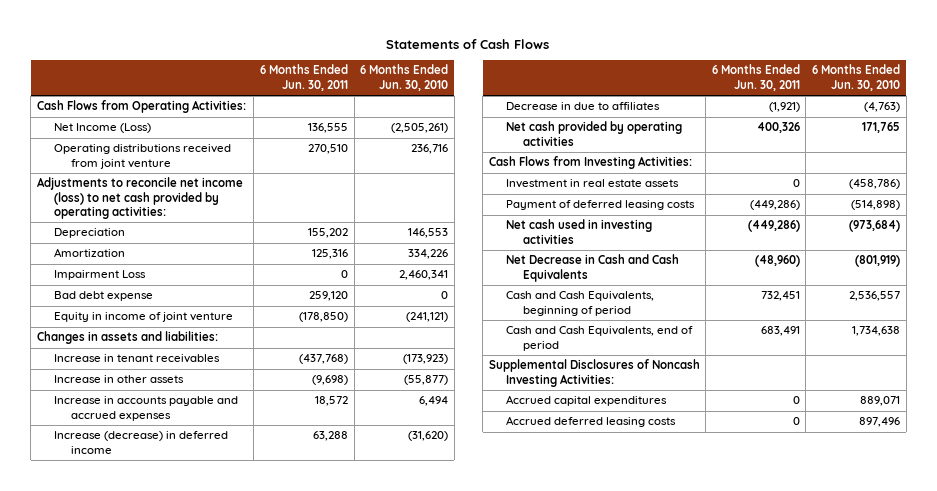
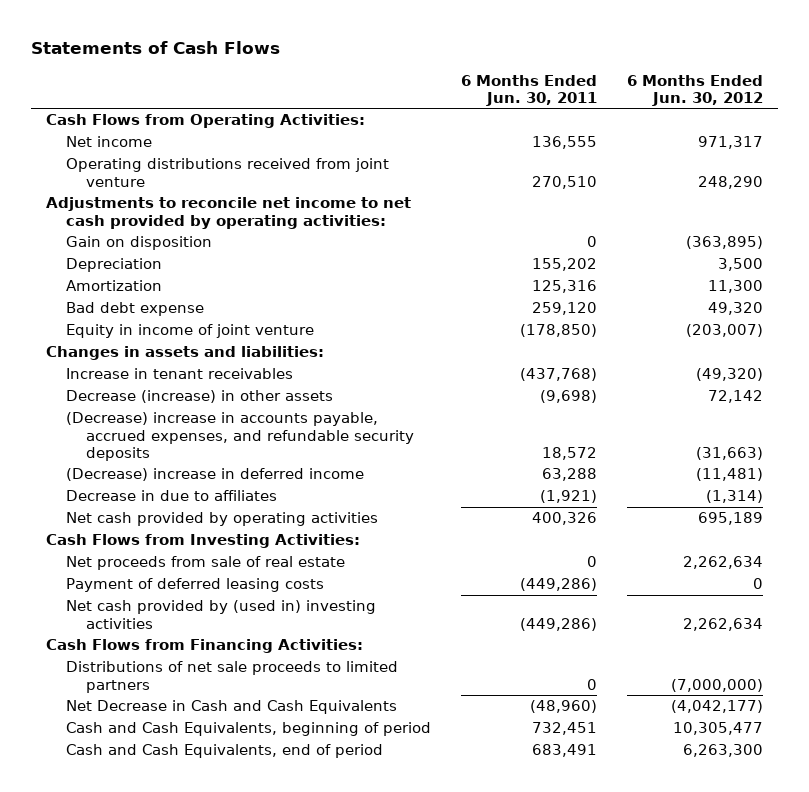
[360,64,449,91] 6 Months Ended Jun. 30, 2010 -> none
none -> [627,74,764,106] 6 Months Ended Jun. 30, 2012
[53,123,151,134] Net Income (Loss) -> [66,136,153,148] Net income
[36,177,243,220] Adjustments to reconcile net income (loss) to net cash provided by operating activities: -> [46,197,412,229] Adjustments to reconcile net income to net cash provided by operating activities:
none -> [66,236,213,251] Gain on disposition
[53,270,146,281] Impairment Loss -> none
[53,375,184,384] Increase in other assets -> [66,390,334,404] Decrease (increase) in other assets
[53,396,238,421] Increase in accounts payable and accrued expenses -> [66,412,415,461] (Decrease) increase in accounts payable, accrued expenses, and refundable security deposits
[53,431,228,454] Increase (decrease) in deferred income -> [66,468,365,482] (Decrease) increase in deferred income
[505,179,679,189] Investment in real estate assets -> none
none -> [66,556,346,571] Net proceeds from sale of real estate
[505,219,652,244] Net cash used in investing activities -> [66,600,377,629] Net cash provided by (used in) investing activities
none -> [46,639,364,654] Cash Flows from Financing Activities:
none -> [66,661,399,693] Distributions of net sale proceeds to limited partners
[488,359,700,387] Supplemental Disclosures of Noncash Investing Activities: -> none
[505,395,667,407] Accrued capital expenditures -> none
[505,416,676,428] Accrued deferred leasing costs -> none

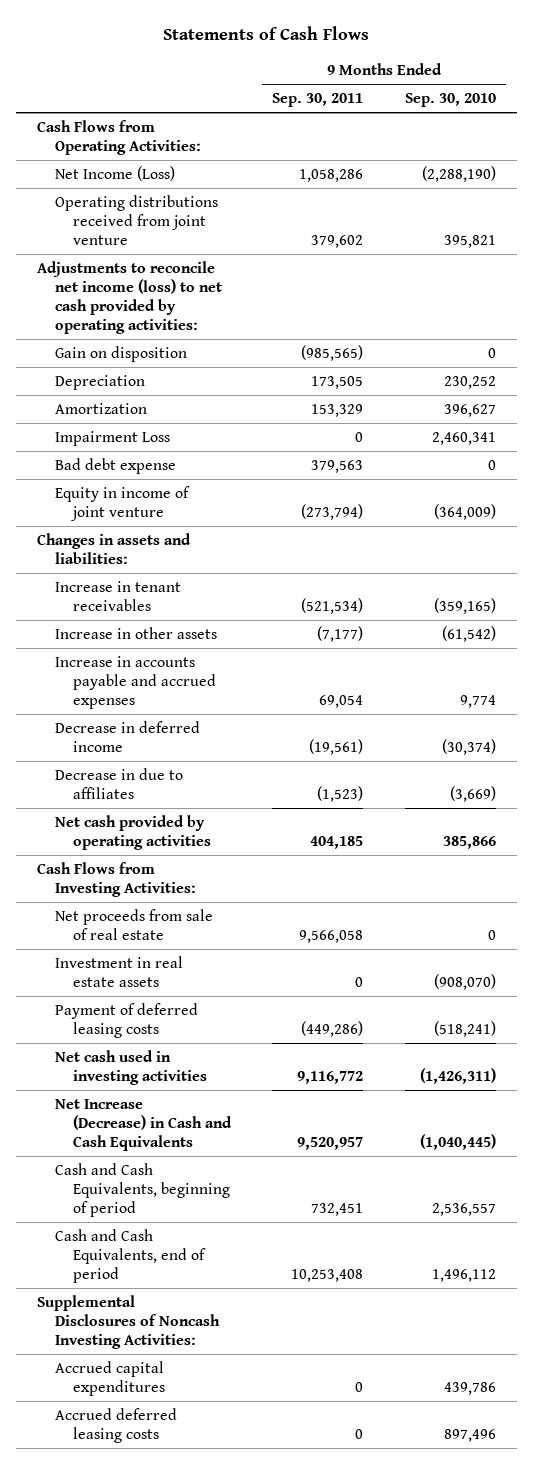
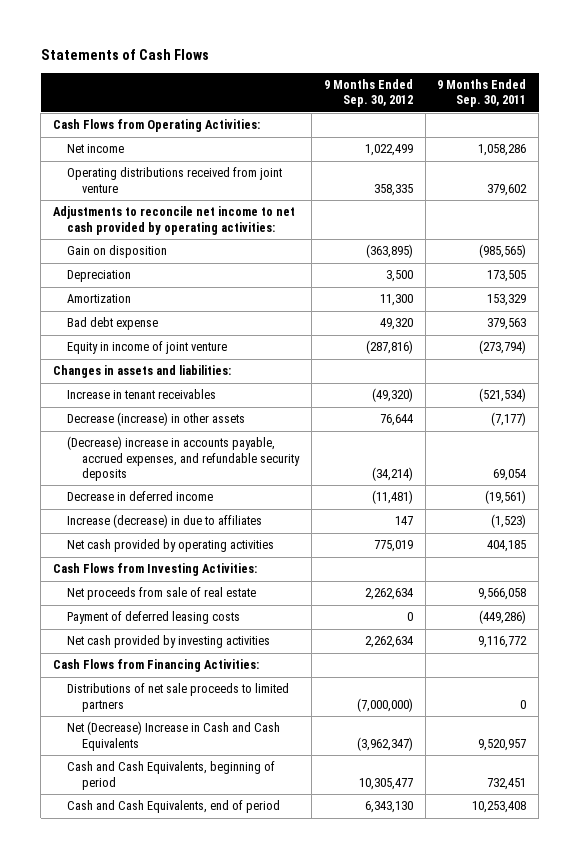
[404,93,496,108] Sep. 30, 2010 -> none
none -> [323,79,413,108] 9 Months Ended Sep. 30, 2012
[55,165,176,181] Net Income (Loss) -> [67,144,125,154] Net income
[37,260,223,334] Adjustments to reconcile net income (loss) to net cash provided by operating activities: -> [53,206,296,235] Adjustments to reconcile net income to net cash provided by operating activities:
[55,430,171,446] Impairment Loss -> none
[55,626,218,639] Increase in other assets -> [67,412,246,427] Decrease (increase) in other assets
[55,655,216,709] Increase in accounts payable and accrued expenses -> [67,436,300,481] (Decrease) increase in accounts payable, accrued expenses, and refundable security deposits
[55,767,184,799] Decrease in due to affiliates -> [67,514,263,529] Increase (decrease) in due to affiliates
[55,955,184,987] Investment in real estate assets -> none
[55,1049,207,1085] Net cash used in investing activities -> [67,635,271,649] Net cash provided by investing activities
none -> [53,659,260,673] Cash Flows from Financing Activities:
none -> [67,683,290,712] Distributions of net sale proceeds to limited partners
[55,1098,232,1151] Net Increase (Decrease) in Cash and Cash Equivalents -> [67,721,281,751] Net (Decrease) Increase in Cash and Cash Equivalents
[37,1294,221,1349] Supplemental Disclosures of Noncash Investing Activities: -> none
[55,1360,165,1396] Accrued capital expenditures -> none
[55,1407,178,1443] Accrued deferred leasing costs -> none

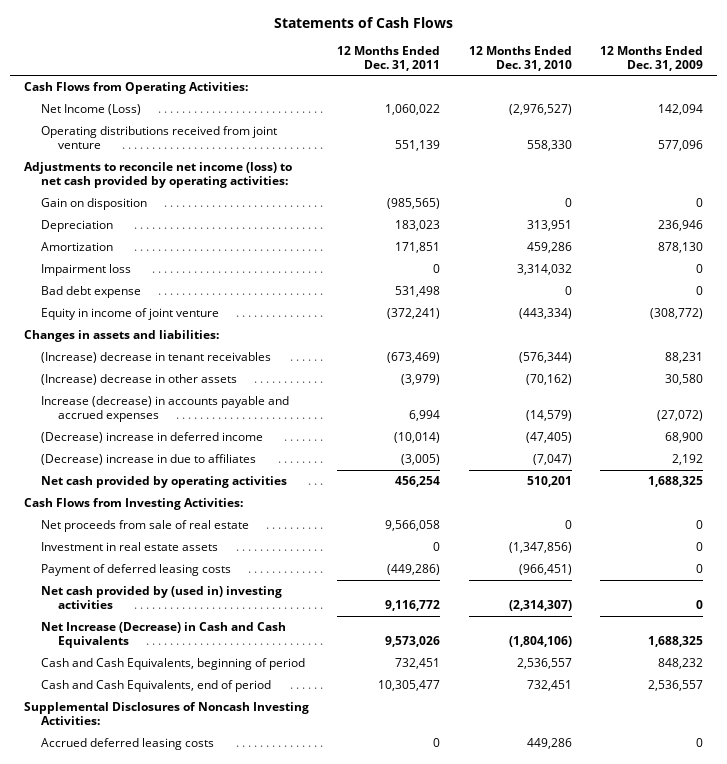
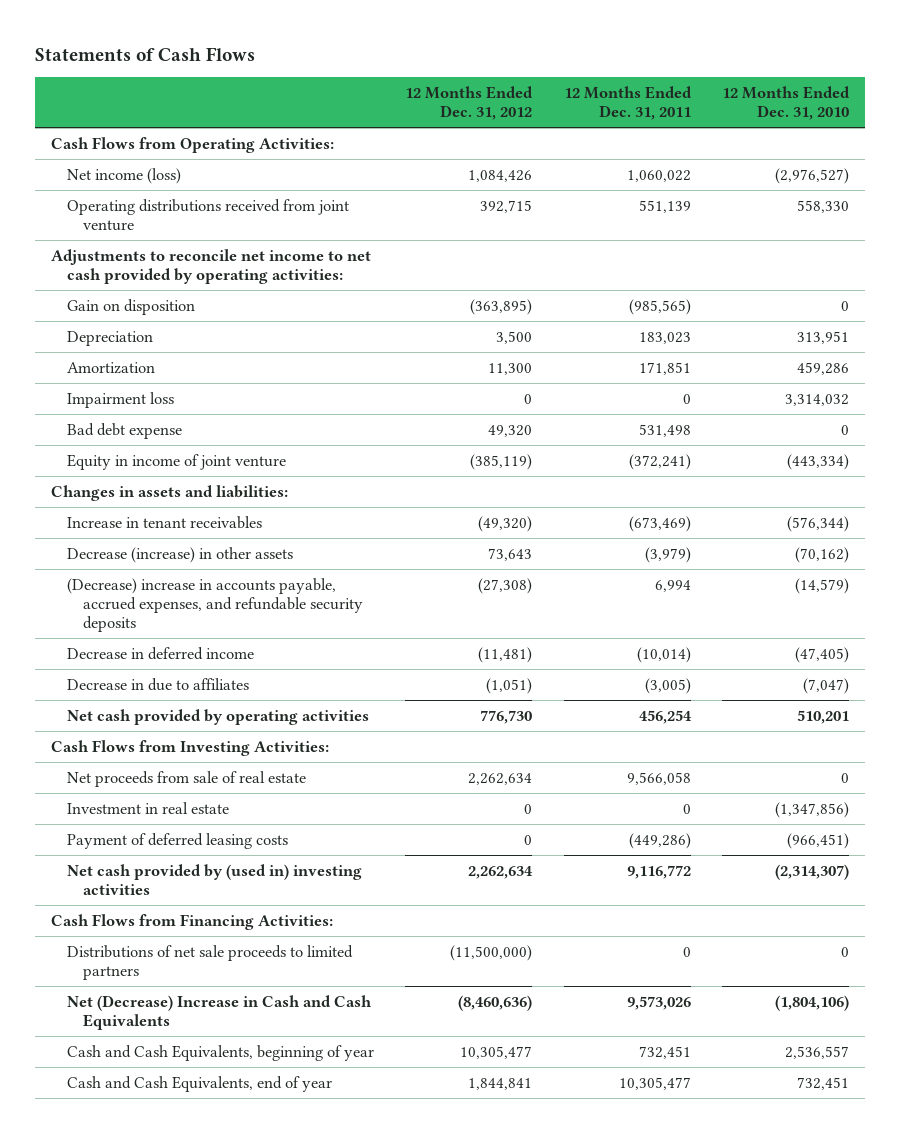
[599,45,703,71] 12 Months Ended Dec. 31, 2009 -> none
none -> [405,85,534,121] 12 Months Ended Dec. 31, 2012
[40,103,141,115] Net Income (Loss) -> [66,167,181,184] Net income (loss)
[24,161,293,189] Adjustments to reconcile net income (loss) to net cash provided by operating activities: -> [50,248,371,284] Adjustments to reconcile net income to net cash provided by operating activities:
[40,351,271,363] (Increase) decrease in tenant receivables -> [66,515,262,529] Increase in tenant receivables
[40,373,237,385] (Increase) decrease in other assets -> [66,546,293,563] Decrease (increase) in other assets
[40,395,289,423] Increase (decrease) in accounts payable and accrued expenses -> [66,577,363,633] (Decrease) increase in accounts payable, accrued expenses, and refundable security deposits
[40,431,263,443] (Decrease) increase in deferred income -> [66,646,254,660] Decrease in deferred income
[40,453,256,465] (Decrease) increase in due to affiliates -> [66,677,249,691] Decrease in due to affiliates
[40,541,218,551] Investment in real estate assets -> [66,801,229,814] Investment in real estate
[24,701,310,726] Supplemental Disclosures of Noncash Investing Activities: -> none
[40,737,214,750] Accrued deferred leasing costs -> none
none -> [50,913,333,930] Cash Flows from Financing Activities:
none -> [66,944,353,980] Distributions of net sale proceeds to limited partners
[40,621,286,649] Net Increase (Decrease) in Cash and Cash Equivalents -> [66,994,372,1030] Net (Decrease) Increase in Cash and Cash Equivalents
[40,657,305,670] Cash and Cash Equivalents, beginning of period -> [66,1044,374,1061] Cash and Cash Equivalents, beginning of year
[40,679,271,692] Cash and Cash Equivalents, end of period -> [66,1075,332,1092] Cash and Cash Equivalents, end of year

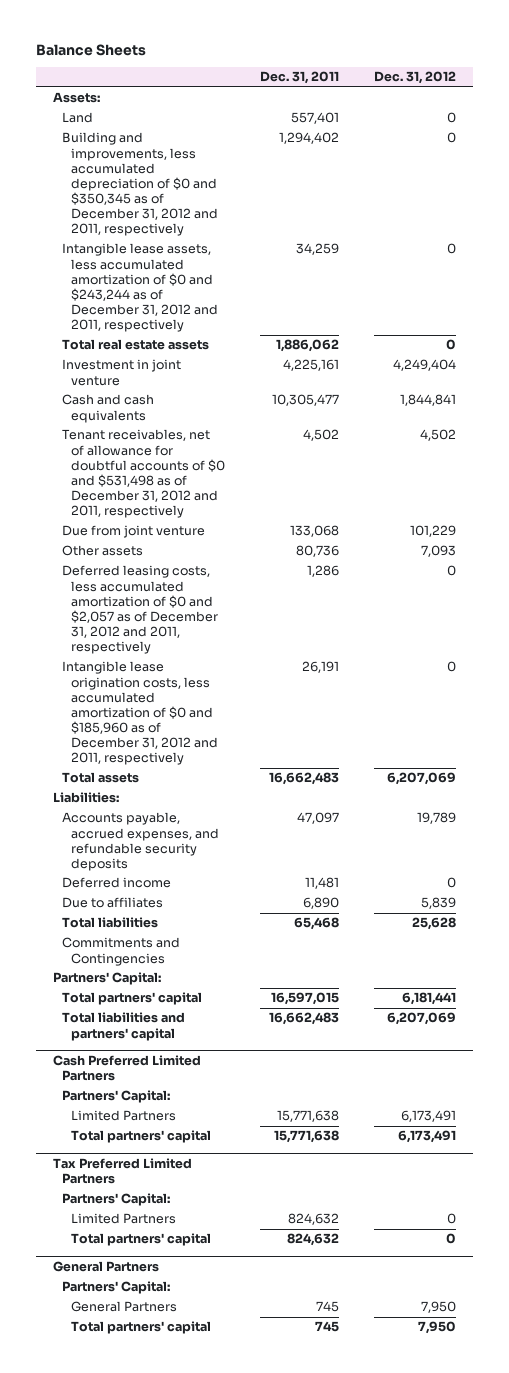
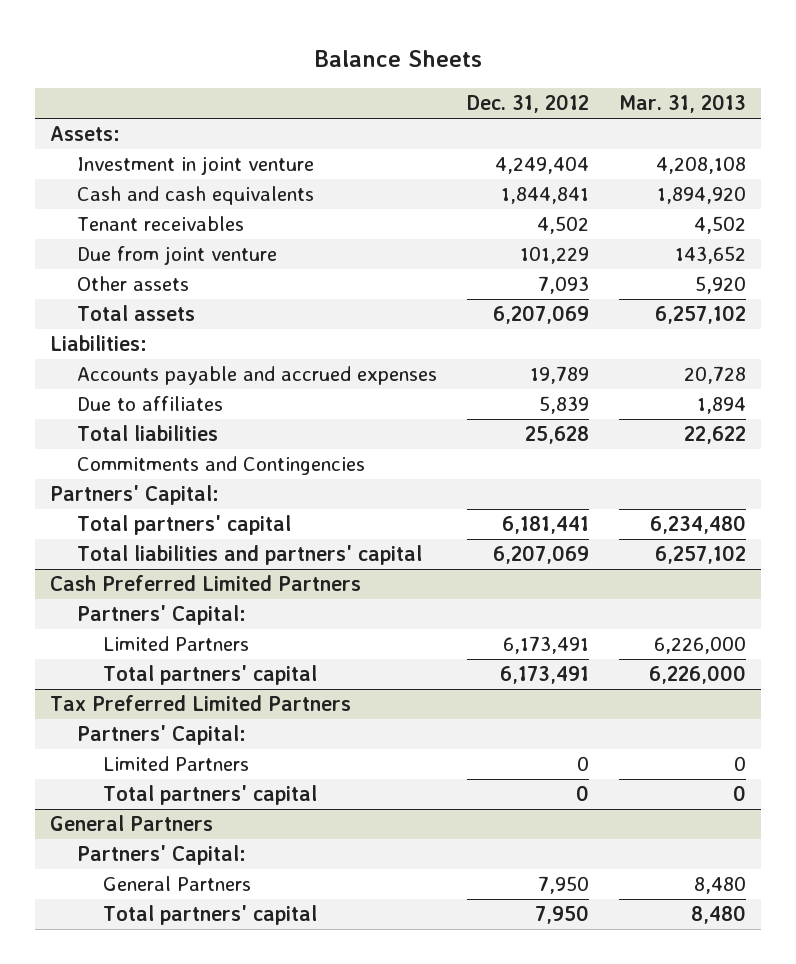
[259,71,339,85] Dec. 31, 2011 -> none
none -> [619,94,747,114] Mar. 31, 2013
[62,112,94,124] Land -> none
[62,132,219,237] Building and improvements, less accumulated depreciation of $0 and $350,345 as of December 31, 2012 and 2011, respectively -> none
[62,243,219,333] Intangible lease assets, less accumulated amortization of $0 and $243,244 as of December 31, 2012 and 2011, respectively -> none
[62,339,210,351] Total real estate assets -> none
[62,429,226,519] Tenant receivables, net of allowance for doubtful accounts of $0 and $531,498 as of December 31, 2012 and 2011, respectively -> [76,216,244,232] Tenant receivables
[62,565,219,655] Deferred leasing costs, less accumulated amortization of $0 and $2,057 as of December 31, 2012 and 2011, respectively -> none
[62,661,219,766] Intangible lease origination costs, less accumulated amortization of $0 and $185,960 as of December 31, 2012 and 2011, respectively -> none
[62,877,172,889] Deferred income -> none
[62,812,220,871] Accounts payable, accrued expenses, and refundable security deposits -> [76,366,437,386] Accounts payable and accrued expenses

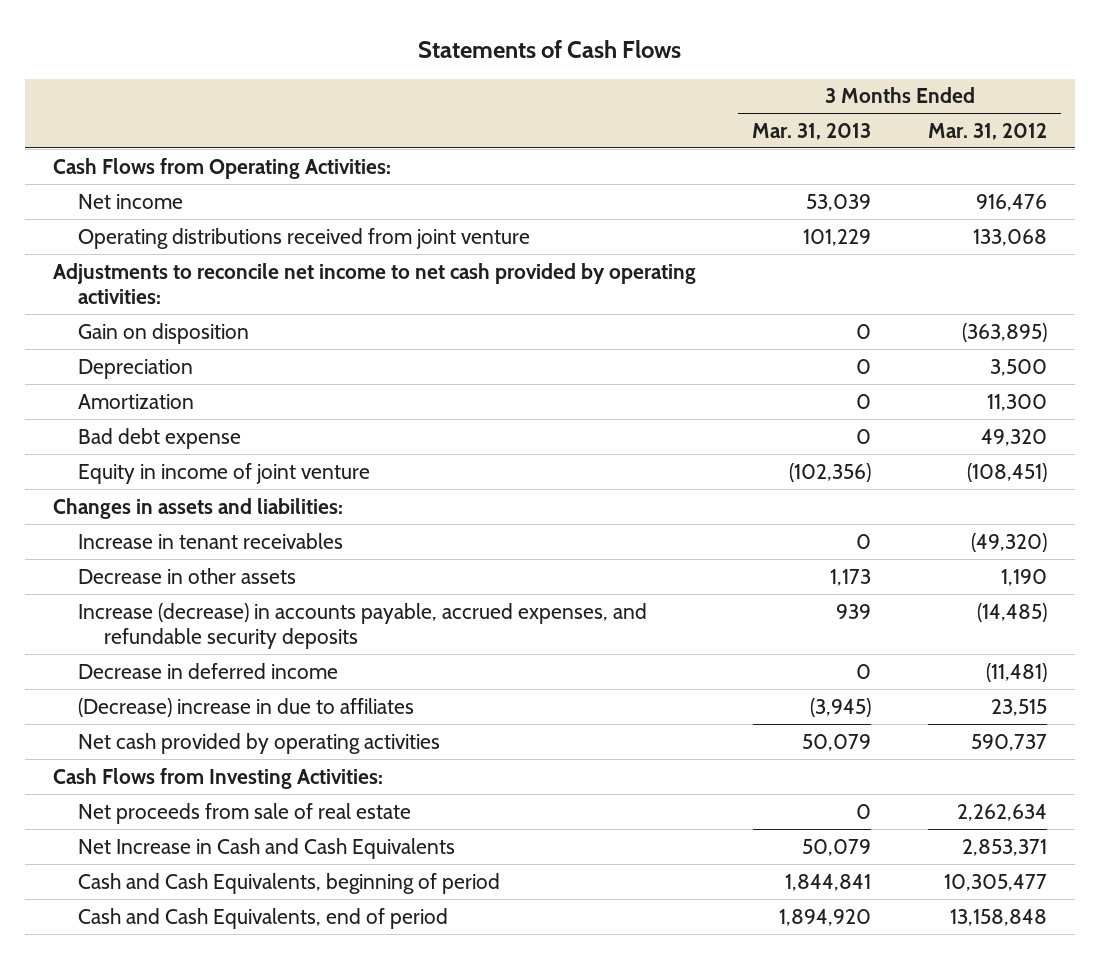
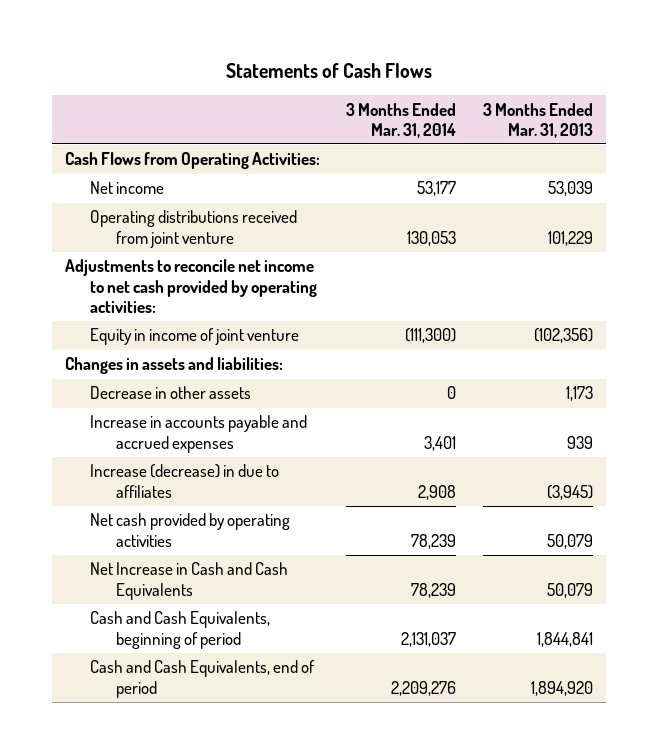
[927,122,1047,140] Mar. 31, 2012 -> none
none -> [346,102,457,138] 3 Months Ended Mar. 31, 2014
[78,322,250,344] Gain on disposition -> none
[78,358,194,379] Depreciation -> none
[78,393,195,409] Amortization -> none
[78,427,242,449] Bad debt expense -> none
[78,532,344,549] Increase in tenant receivables -> none
[78,662,339,679] Decrease in deferred income -> none
[78,602,648,649] Increase (decrease) in accounts payable, accrued expenses, and refundable security deposits -> [90,415,308,453] Increase in accounts payable and accrued expenses
[78,697,415,717] (Decrease) increase in due to affiliates -> [90,464,280,498] Increase (decrease) in due to affiliates
[53,767,384,789] Cash Flows from Investing Activities: -> none
[78,802,412,824] Net proceeds from sale of real estate -> none

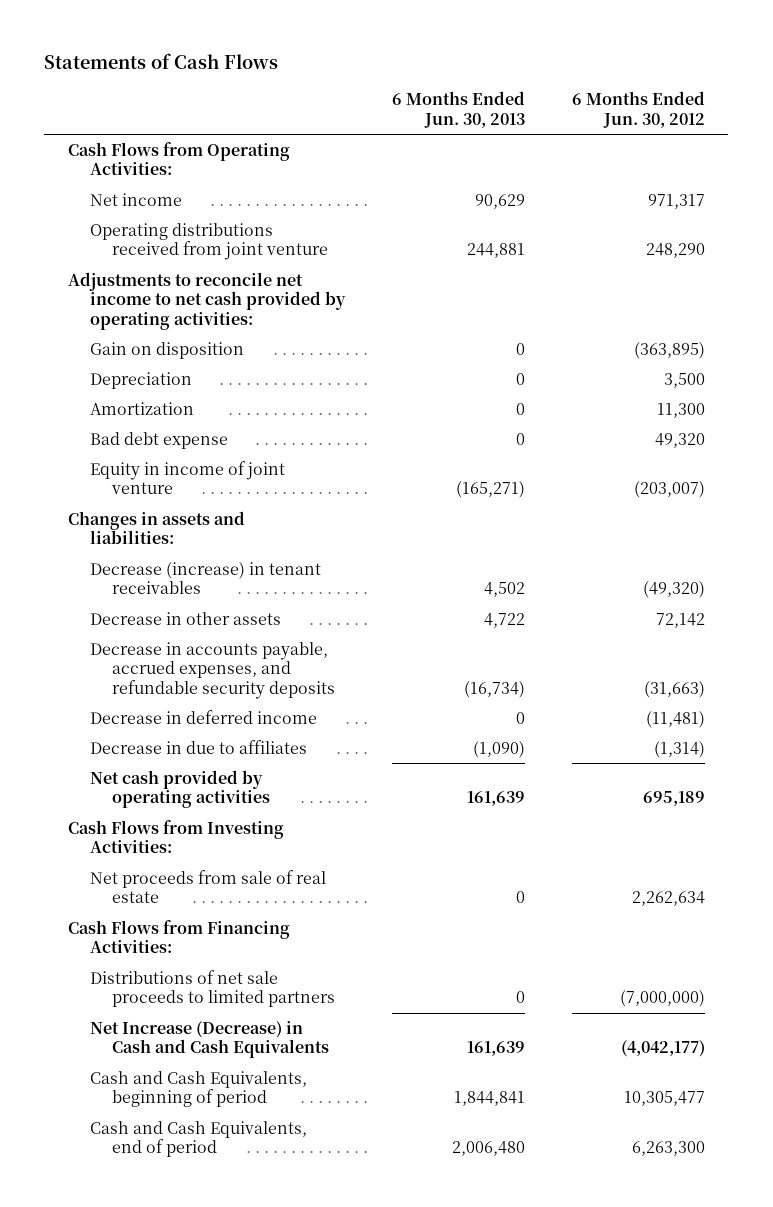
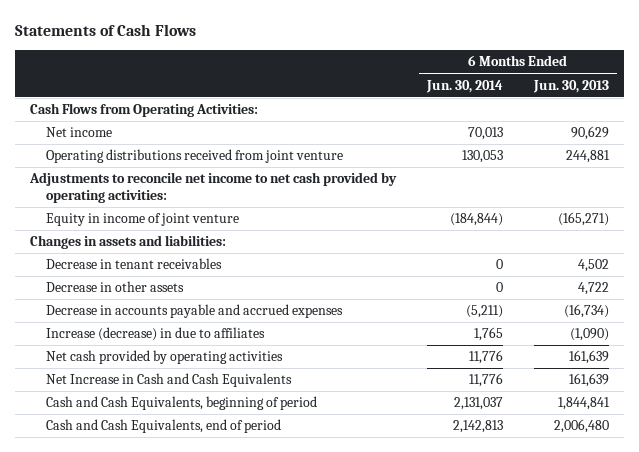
[571,91,705,128] 6 Months Ended Jun. 30, 2012 -> none
none -> [425,79,503,93] Jun. 30, 2014
[89,341,244,359] Gain on disposition -> none
[89,371,192,389] Depreciation -> none
[89,401,194,415] Amortization -> none
[89,431,228,449] Bad debt expense -> none
[89,561,321,595] Decrease (increase) in tenant receivables -> [46,258,223,270] Decrease in tenant receivables
[89,709,317,724] Decrease in deferred income -> none
[89,641,335,699] Decrease in accounts payable, accrued expenses, and refundable security deposits -> [46,304,344,319] Decrease in accounts payable and accrued expenses
[89,739,307,754] Decrease in due to affiliates -> [46,327,266,342] Increase (decrease) in due to affiliates
[67,819,284,854] Cash Flows from Investing Activities: -> none
[89,869,326,904] Net proceeds from sale of real estate -> none
[67,919,290,954] Cash Flows from Financing Activities: -> none
[89,969,335,1008] Distributions of net sale proceeds to limited partners -> none
[89,1020,329,1059] Net Increase (Decrease) in Cash and Cash Equivalents -> [46,373,293,388] Net Increase in Cash and Cash Equivalents

